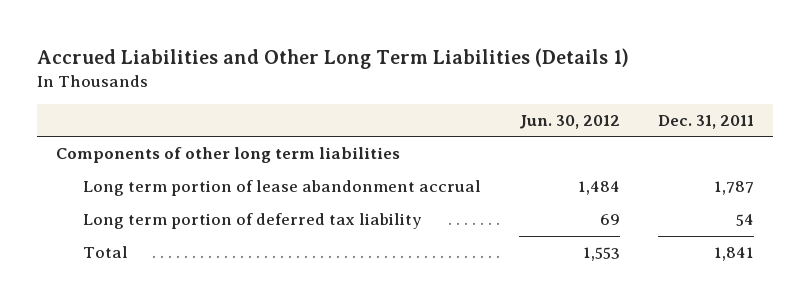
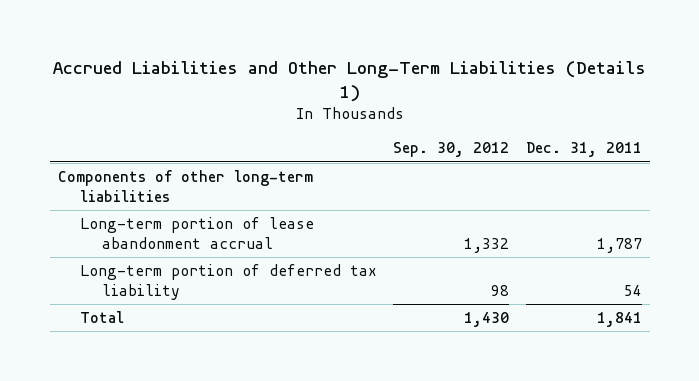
[37,47,630,69] Accrued Liabilities and Other Long Term Liabilities (Details 1) -> [52,60,646,102] Accrued Liabilities and Other Long-Term Liabilities (Details 1)
[518,115,620,130] Jun. 30, 2012 -> none
none -> [393,142,510,158] Sep. 30, 2012
[56,147,401,164] Components of other long term liabilities -> [57,169,313,203] Components of other long-term liabilities
[82,180,481,197] Long term portion of lease abandonment accrual -> [80,216,315,250] Long-term portion of lease abandonment accrual
[82,213,422,230] Long term portion of deferred tax liability -> [80,263,378,301] Long-term portion of deferred tax liability

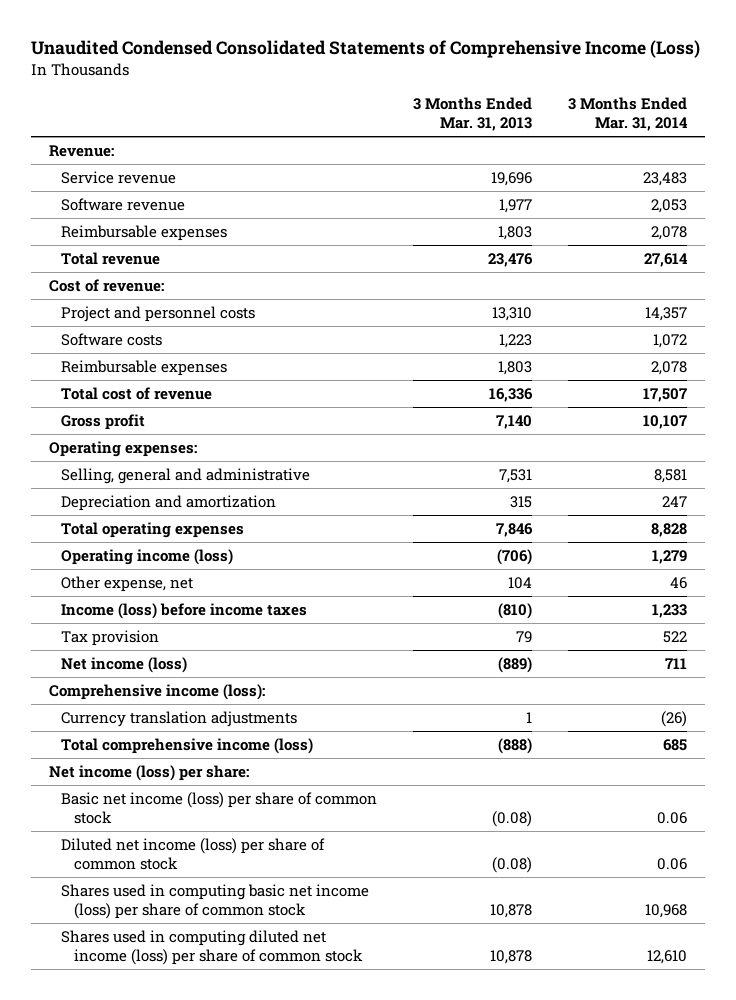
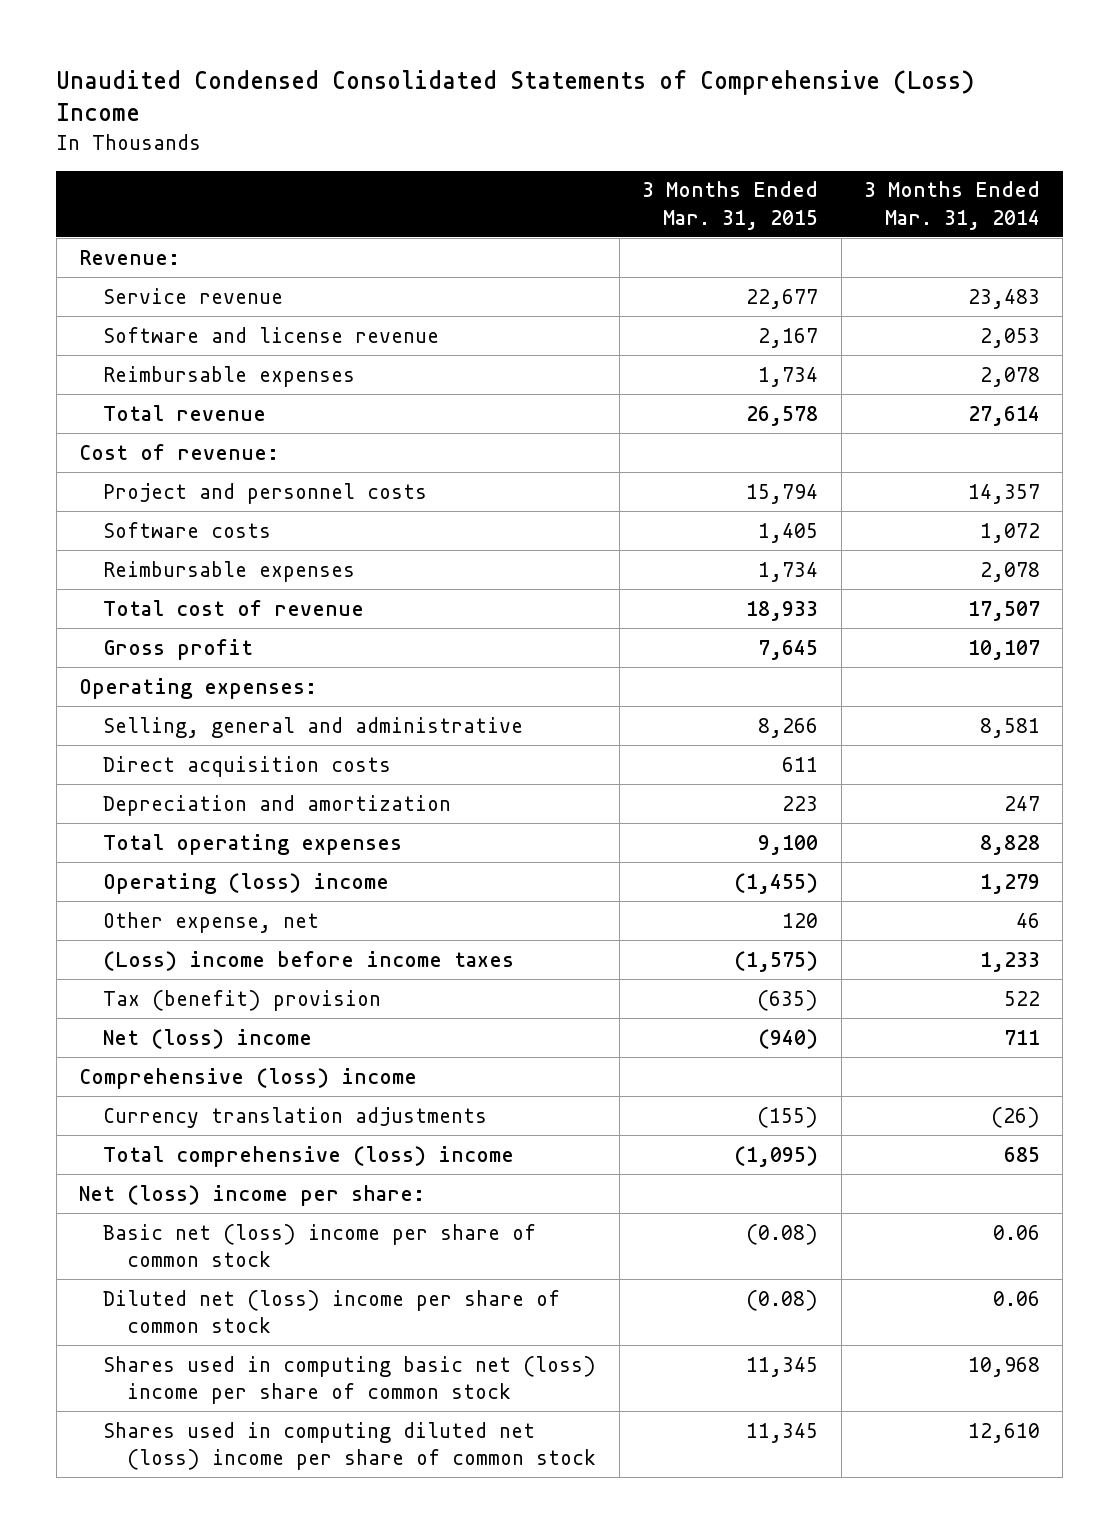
[30,40,700,59] Unaudited Condensed Consolidated Statements of Comprehensive Income (Loss) -> [56,69,975,122] Unaudited Condensed Consolidated Statements of Comprehensive (Loss) Income
[413,97,533,132] 3 Months Ended Mar. 31, 2013 -> none
none -> [642,181,819,230] 3 Months Ended Mar. 31, 2015
[61,198,186,212] Software revenue -> [103,326,440,343] Software and license revenue
none -> [103,755,392,777] Direct acquisition costs
[61,549,234,566] Operating income (loss) -> [103,872,390,894] Operating (loss) income
[61,603,308,620] Income (loss) before income taxes -> [103,950,515,971] (Loss) income before income taxes
[61,630,160,647] Tax provision -> [103,989,382,1011] Tax (benefit) provision
[61,657,188,674] Net income (loss) -> [103,1028,313,1049] Net (loss) income
[48,684,265,701] Comprehensive income (loss): -> [78,1067,417,1089] Comprehensive (loss) income
[61,738,314,755] Total comprehensive income (loss) -> [103,1145,515,1167] Total comprehensive (loss) income
[48,765,249,782] Net income (loss) per share: -> [78,1184,425,1206] Net (loss) income per share:
[61,792,378,825] Basic net income (loss) per share of common stock -> [103,1223,537,1267] Basic net (loss) income per share of common stock
[61,838,326,871] Diluted net income (loss) per share of common stock -> [103,1289,561,1333] Diluted net (loss) income per share of common stock
[61,884,370,920] Shares used in computing basic net income (loss) per share of common stock -> [103,1355,597,1404] Shares used in computing basic net (loss) income per share of common stock
[61,930,363,966] Shares used in computing diluted net income (loss) per share of common stock -> [103,1421,597,1470] Shares used in computing diluted net (loss) income per share of common stock

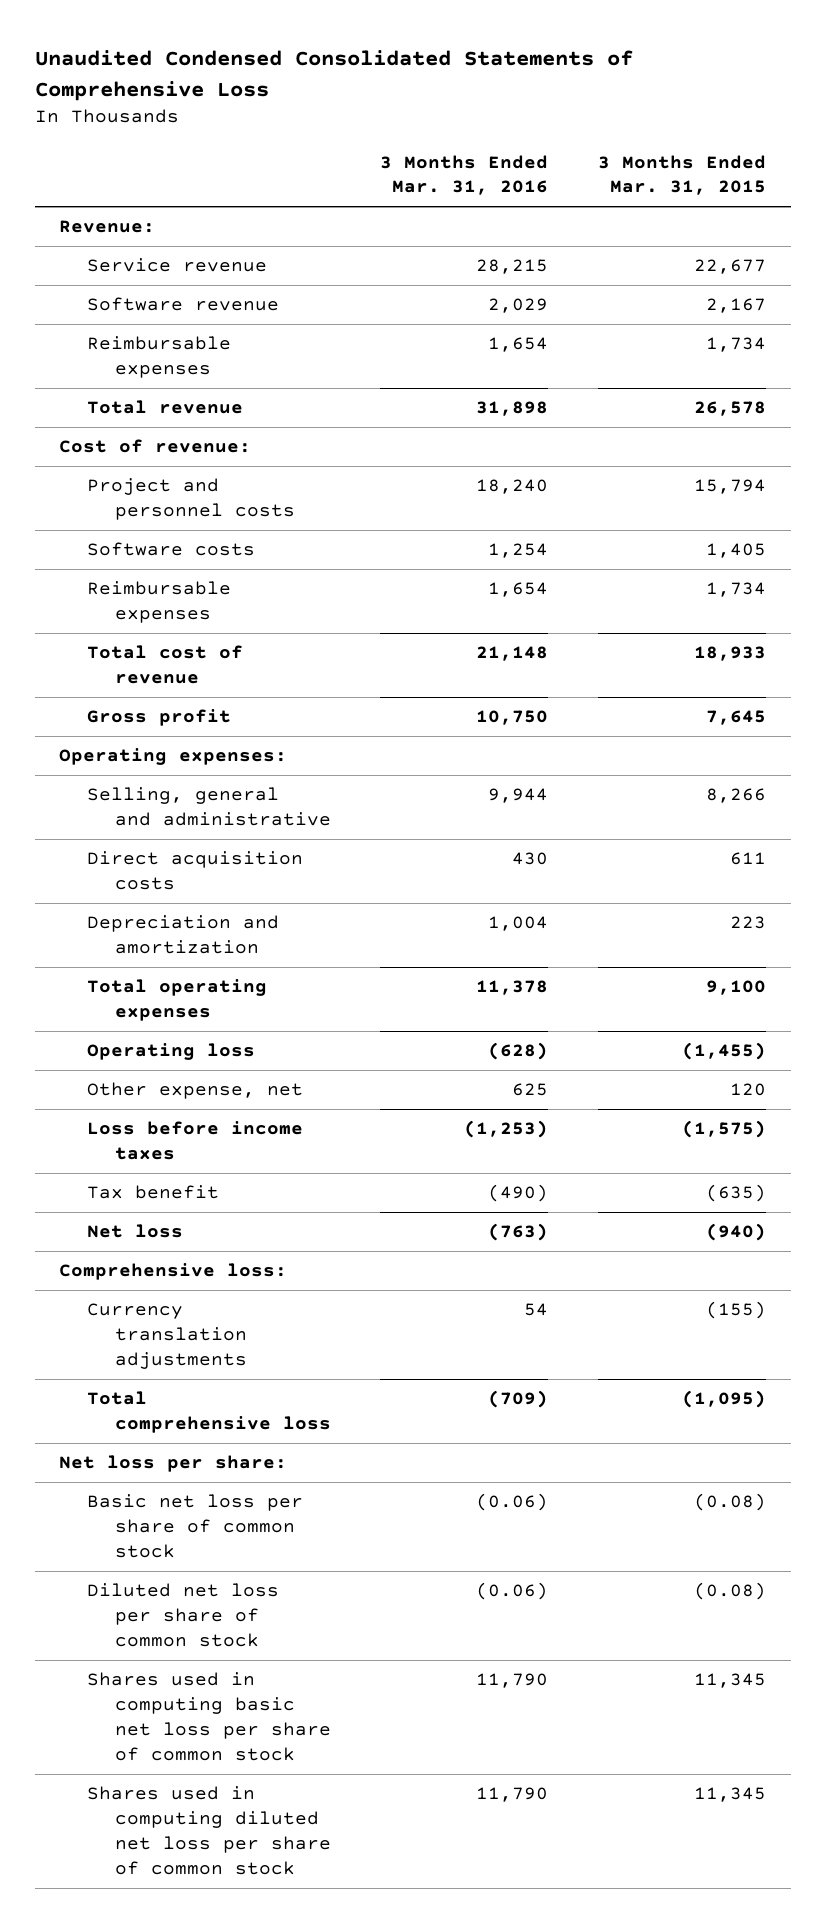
[56,69,975,122] Unaudited Condensed Consolidated Statements of Comprehensive (Loss) Income -> [34,50,633,101] Unaudited Condensed Consolidated Statements of Comprehensive Loss
[864,181,1041,230] 3 Months Ended Mar. 31, 2014 -> none
none -> [380,154,549,196] 3 Months Ended Mar. 31, 2016
[103,326,440,343] Software and license revenue -> [87,297,280,312] Software revenue
[103,872,390,894] Operating (loss) income -> [87,1043,256,1061] Operating loss
[103,950,515,971] (Loss) income before income taxes -> [87,1121,304,1161] Loss before income taxes
[103,989,382,1011] Tax (benefit) provision -> [87,1185,220,1200] Tax benefit
[103,1028,313,1049] Net (loss) income -> [87,1224,184,1239] Net loss
[78,1067,417,1089] Comprehensive (loss) income -> [59,1263,288,1281] Comprehensive loss:
[103,1145,515,1167] Total comprehensive (loss) income -> [87,1391,332,1434] Total comprehensive loss
[78,1184,425,1206] Net (loss) income per share: -> [59,1455,288,1473] Net loss per share:
[103,1223,537,1267] Basic net (loss) income per share of common stock -> [87,1494,304,1559] Basic net loss per share of common stock
[103,1289,561,1333] Diluted net (loss) income per share of common stock -> [87,1583,280,1648] Diluted net loss per share of common stock
[103,1355,597,1404] Shares used in computing basic net (loss) income per share of common stock -> [87,1672,332,1761] Shares used in computing basic net loss per share of common stock
[103,1421,597,1470] Shares used in computing diluted net (loss) income per share of common stock -> [87,1786,332,1875] Shares used in computing diluted net loss per share of common stock

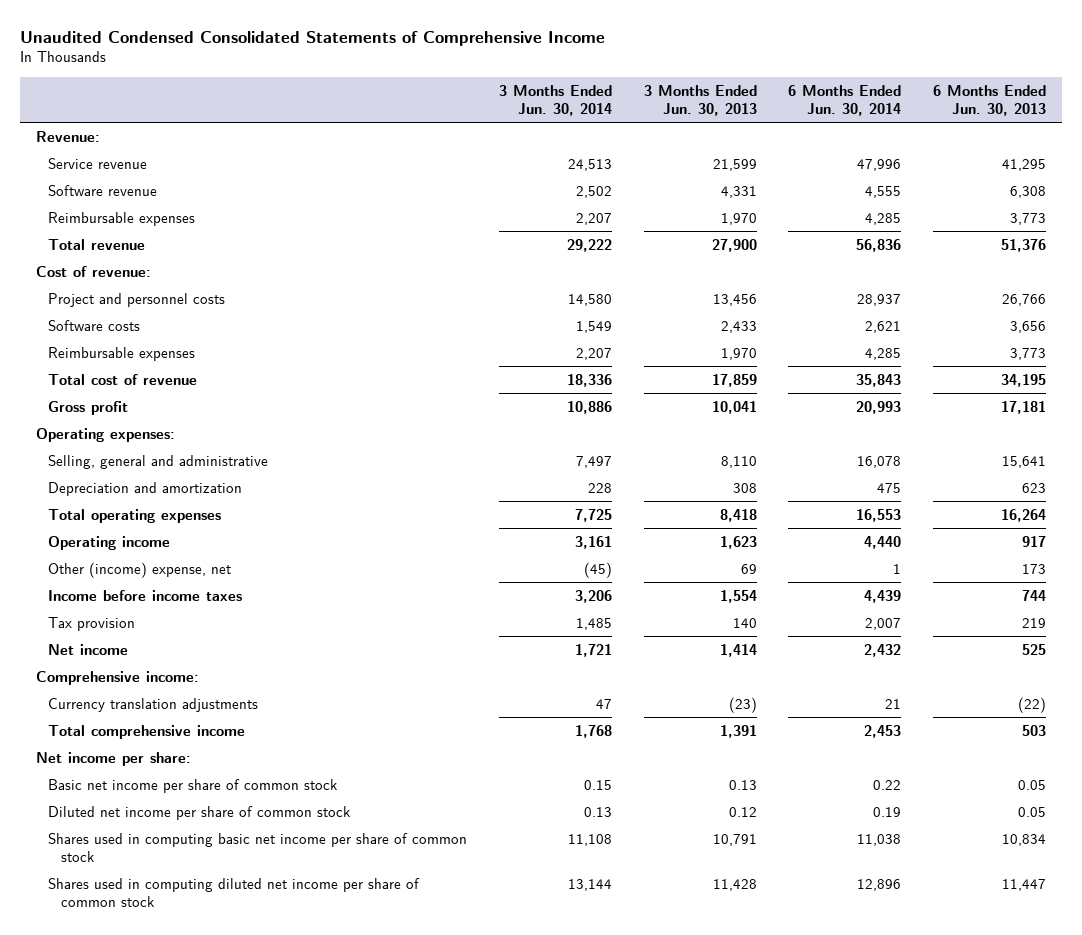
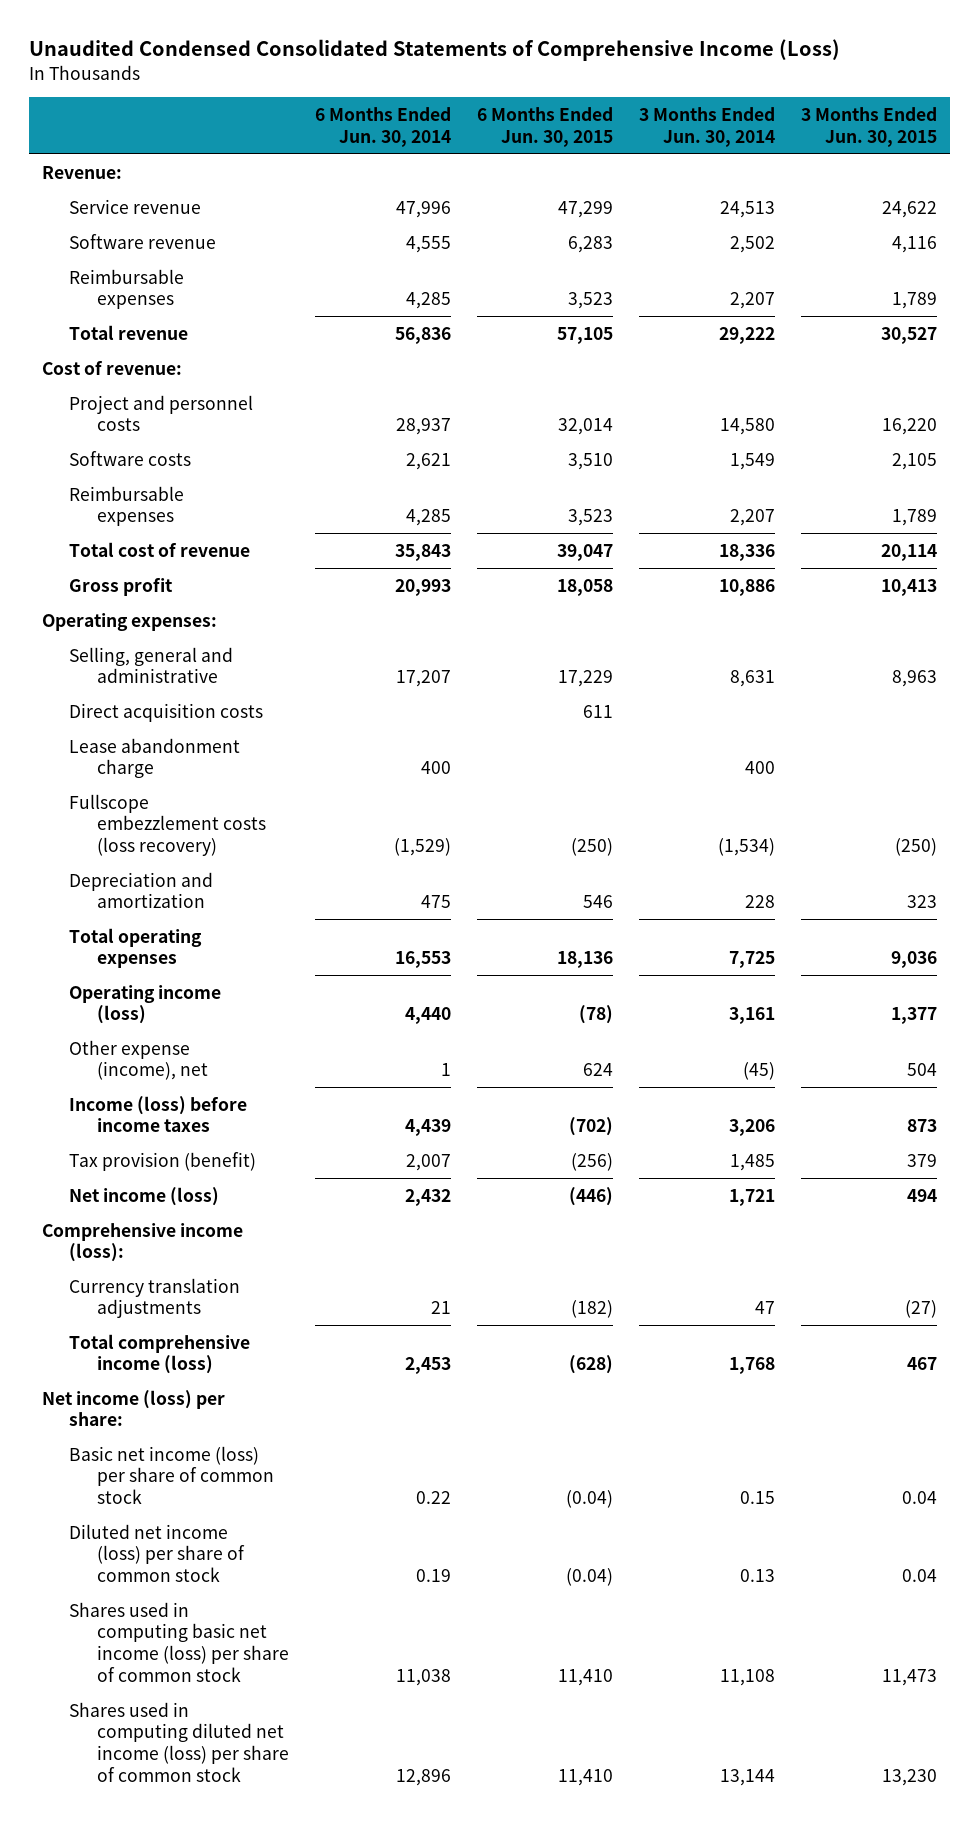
[20,30,606,46] Unaudited Condensed Consolidated Statements of Comprehensive Income -> [29,39,841,62] Unaudited Condensed Consolidated Statements of Comprehensive Income (Loss)
[643,84,757,116] 3 Months Ended Jun. 30, 2013 -> none
[933,84,1047,116] 6 Months Ended Jun. 30, 2013 -> none
none -> [476,107,613,147] 6 Months Ended Jun. 30, 2015
none -> [800,107,937,147] 3 Months Ended Jun. 30, 2015
[576,455,613,468] 7,497 -> [729,670,775,688] 8,631
[857,455,902,468] 16,078 -> [395,670,451,688] 17,207
none -> [69,702,264,722] Direct acquisition costs
none -> [69,737,241,779] Lease abandonment charge
none -> [69,793,266,857] Fullscope embezzlement costs (loss recovery)
[48,535,171,550] Operating income -> [69,984,222,1025] Operating income (loss)
[48,561,232,578] Other (income) expense, net -> [69,1039,208,1081] Other expense (income), net
[48,589,243,601] Income before income taxes -> [69,1095,248,1133] Income (loss) before income taxes
[48,616,136,631] Tax provision -> [69,1151,257,1171] Tax provision (benefit)
[48,643,129,655] Net income -> [69,1186,220,1206] Net income (loss)
[36,670,200,685] Comprehensive income: -> [42,1222,244,1263] Comprehensive income (loss):
[48,724,246,739] Total comprehensive income -> [69,1333,251,1375] Total comprehensive income (loss)
[36,751,192,766] Net income per share: -> [42,1389,226,1427] Net income (loss) per share:
[48,778,339,793] Basic net income per share of common stock -> [69,1445,274,1505] Basic net income (loss) per share of common stock
[48,805,352,820] Diluted net income per share of common stock -> [69,1523,245,1583] Diluted net income (loss) per share of common stock
[48,832,468,862] Shares used in computing basic net income per share of common stock -> [69,1601,289,1682] Shares used in computing basic net income (loss) per share of common stock
[48,877,421,907] Shares used in computing diluted net income per share of common stock -> [69,1701,289,1782] Shares used in computing diluted net income (loss) per share of common stock

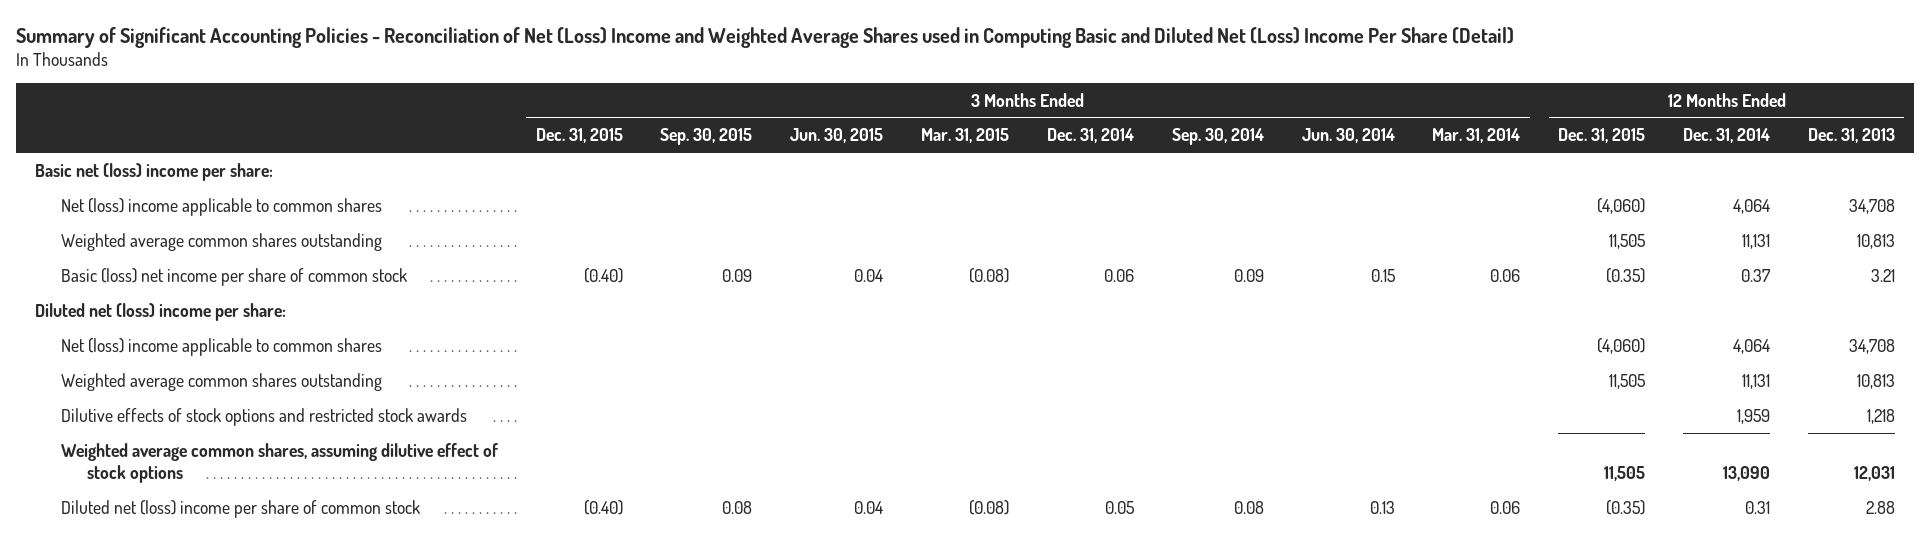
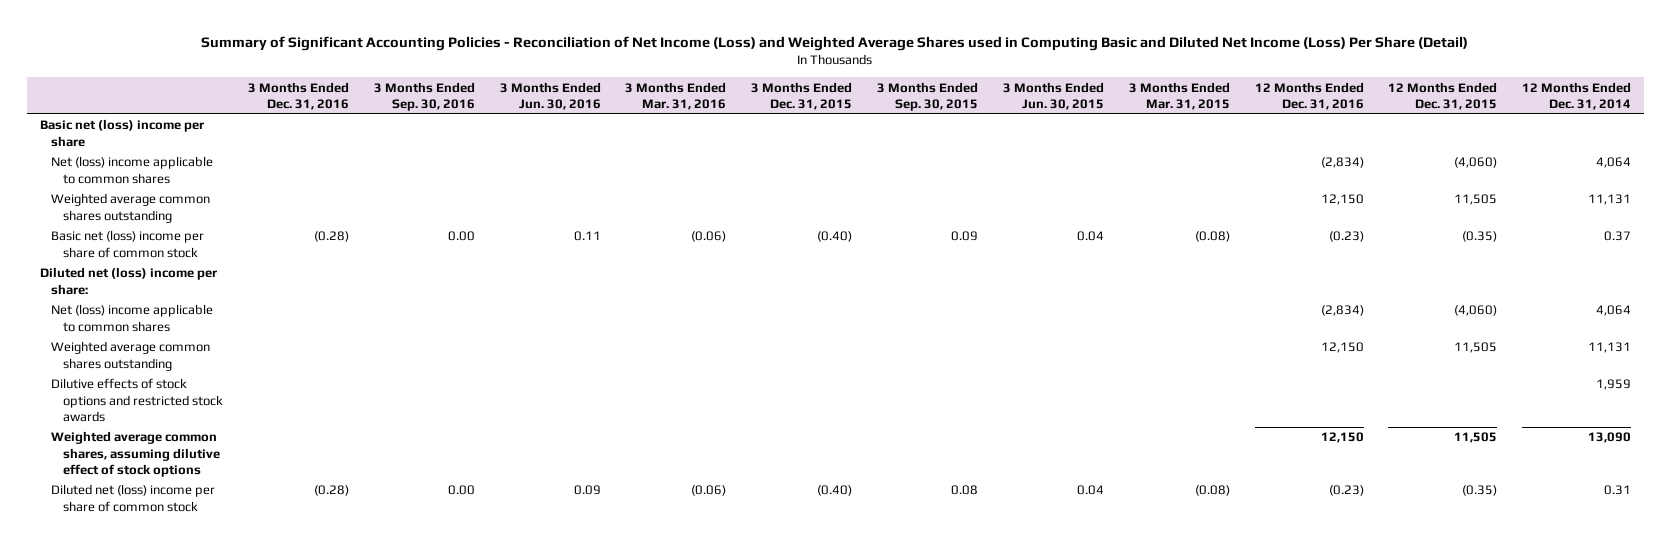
[15,26,1514,48] Summary of Significant Accounting Policies - Reconciliation of Net (Loss) Income and Weighted Average Shares used in Computing Basic and Diluted Net (Loss) Income Per Share (Detail) -> [201,35,1469,51] Summary of Significant Accounting Policies - Reconciliation of Net Income (Loss) and Weighted Average Shares used in Computing Basic and Diluted Net Income (Loss) Per Share (Detail)
[1046,128,1134,144] Dec. 31, 2014 -> none
[1171,128,1264,146] Sep. 30, 2014 -> none
[1301,128,1395,144] Jun. 30, 2014 -> none
[1432,128,1521,144] Mar. 31, 2014 -> none
[1808,128,1896,144] Dec. 31, 2013 -> none
none -> [247,81,349,110] 3 Months Ended Dec. 31, 2016
none -> [373,81,475,111] 3 Months Ended Sep. 30, 2016
none -> [499,81,601,110] 3 Months Ended Jun. 30, 2016
none -> [625,81,727,110] 3 Months Ended Mar. 31, 2016
none -> [1254,81,1364,110] 12 Months Ended Dec. 31, 2016
[34,162,273,181] Basic net (loss) income per share: -> [39,119,204,147] Basic net (loss) income per share
[60,267,407,286] Basic (loss) net income per share of common stock -> [51,230,205,258] Basic net (loss) income per share of common stock

